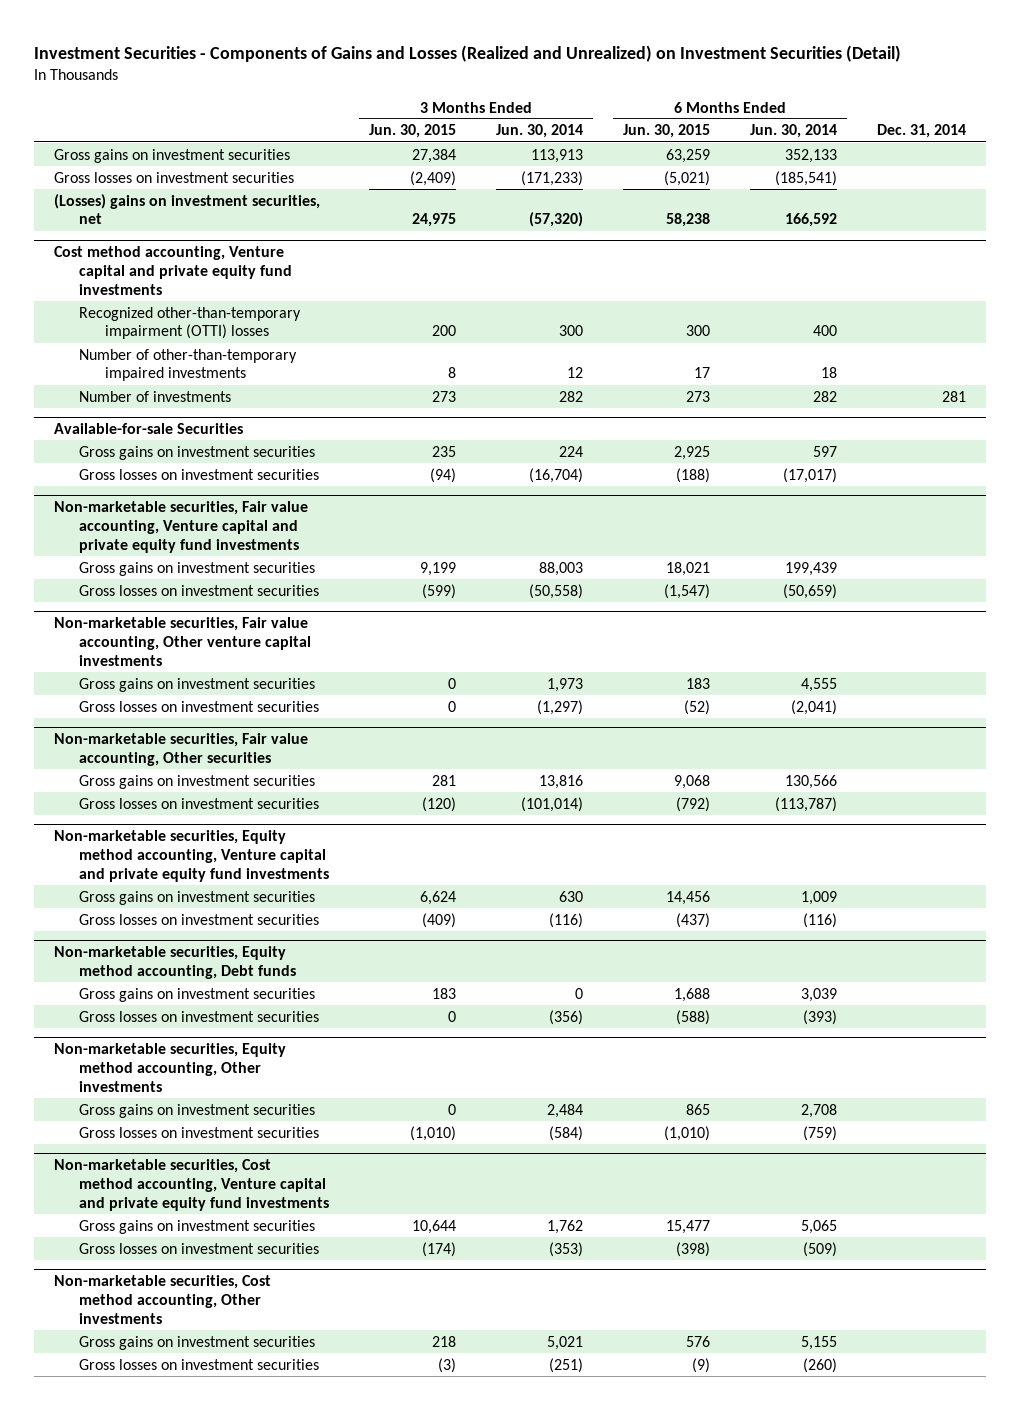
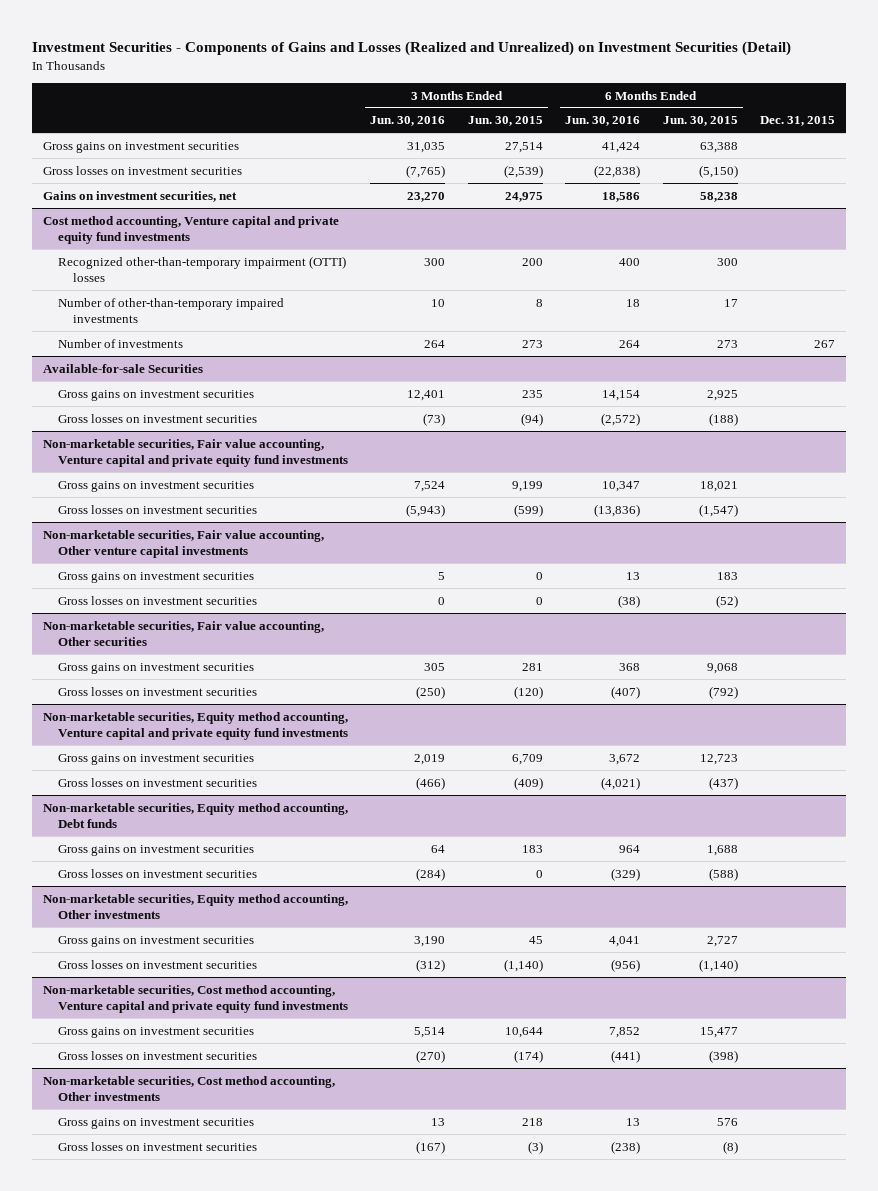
[496,124,584,139] Jun. 30, 2014 -> none
[750,124,838,139] Jun. 30, 2014 -> none
[877,124,967,139] Dec. 31, 2014 -> none
none -> [370,116,446,127] Jun. 30, 2016
none -> [565,116,641,127] Jun. 30, 2016
none -> [759,116,835,127] Dec. 31, 2015
[412,148,457,163] 27,384 -> [504,141,543,153] 27,514
[666,148,711,163] 63,259 -> [699,141,738,153] 63,388
[410,170,457,186] (2,409) -> [503,164,543,178] (2,539)
[664,170,711,186] (5,021) -> [698,164,738,178] (5,150)
[54,193,321,225] (Losses) gains on investment securities, net -> [42,190,237,202] Gains on investment securities, net
[420,890,457,905] 6,624 -> [511,753,543,765] 6,709
[666,890,711,905] 14,456 -> [699,753,738,765] 12,723
[448,1103,457,1115] 0 -> [528,935,543,944] 45
[686,1103,711,1115] 865 -> [706,935,738,947] 2,727
[410,1125,457,1141] (1,010) -> [503,958,543,972] (1,140)
[664,1125,711,1141] (1,010) -> [698,958,738,972] (1,140)
[692,1357,711,1373] (9) -> [722,1140,738,1154] (8)

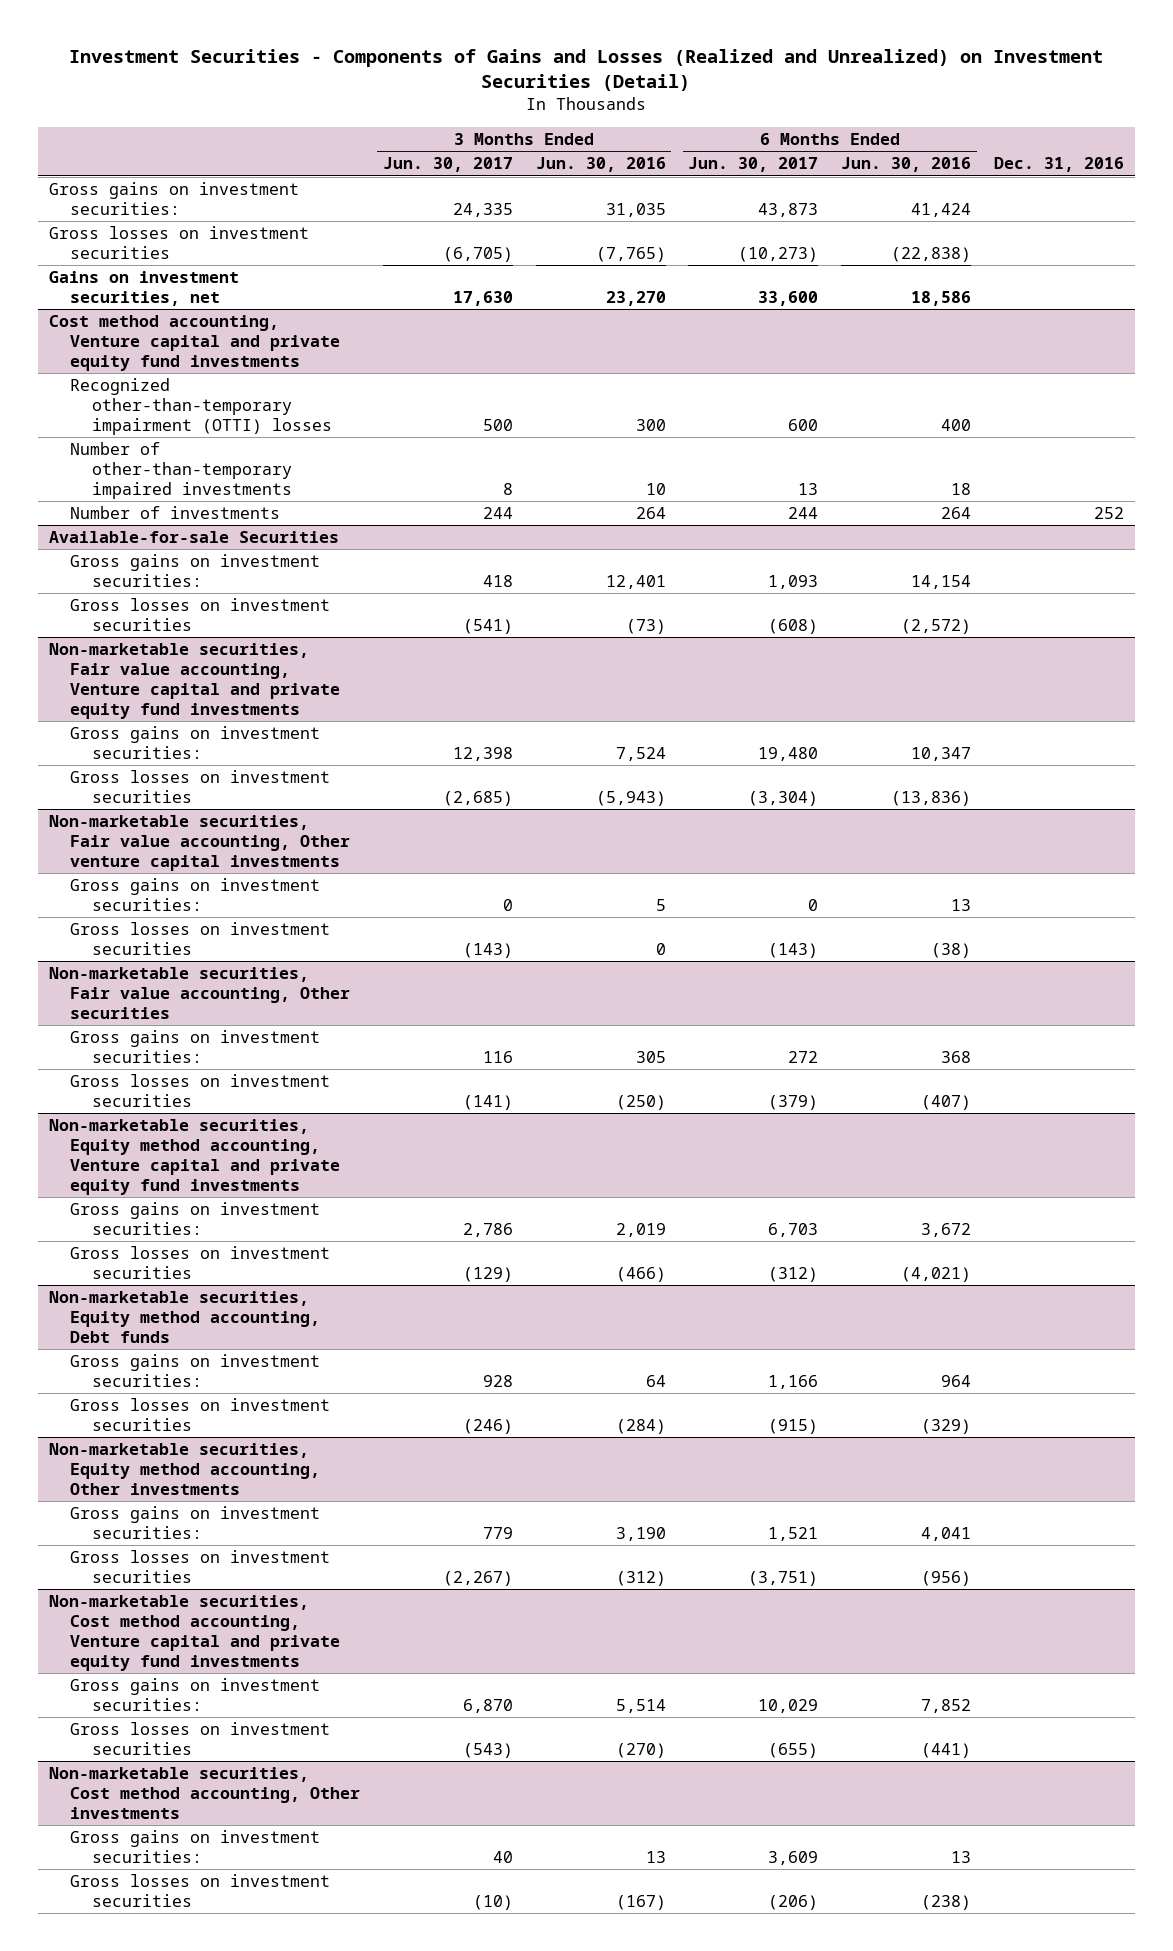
[467,116,543,127] Jun. 30, 2015 -> none
[662,116,738,127] Jun. 30, 2015 -> none
[759,116,835,127] Dec. 31, 2015 -> none
none -> [383,157,514,173] Jun. 30, 2017
none -> [688,157,819,173] Jun. 30, 2017
none -> [993,157,1124,173] Dec. 31, 2016
[42,141,239,153] Gross gains on investment securities -> [49,182,300,216] Gross gains on investment securities:
[58,389,255,401] Gross gains on investment securities -> [70,554,321,588] Gross gains on investment securities:
[58,480,255,492] Gross gains on investment securities -> [70,726,321,760] Gross gains on investment securities:
[58,571,255,583] Gross gains on investment securities -> [70,878,321,912] Gross gains on investment securities:
[58,662,255,674] Gross gains on investment securities -> [70,1030,321,1064] Gross gains on investment securities:
[58,753,255,765] Gross gains on investment securities -> [70,1202,321,1236] Gross gains on investment securities:
[58,844,255,856] Gross gains on investment securities -> [70,1354,321,1388] Gross gains on investment securities:
[58,935,255,947] Gross gains on investment securities -> [70,1506,321,1540] Gross gains on investment securities:
[58,1026,255,1038] Gross gains on investment securities -> [70,1678,321,1712] Gross gains on investment securities:
[58,1117,255,1129] Gross gains on investment securities -> [70,1830,321,1864] Gross gains on investment securities:

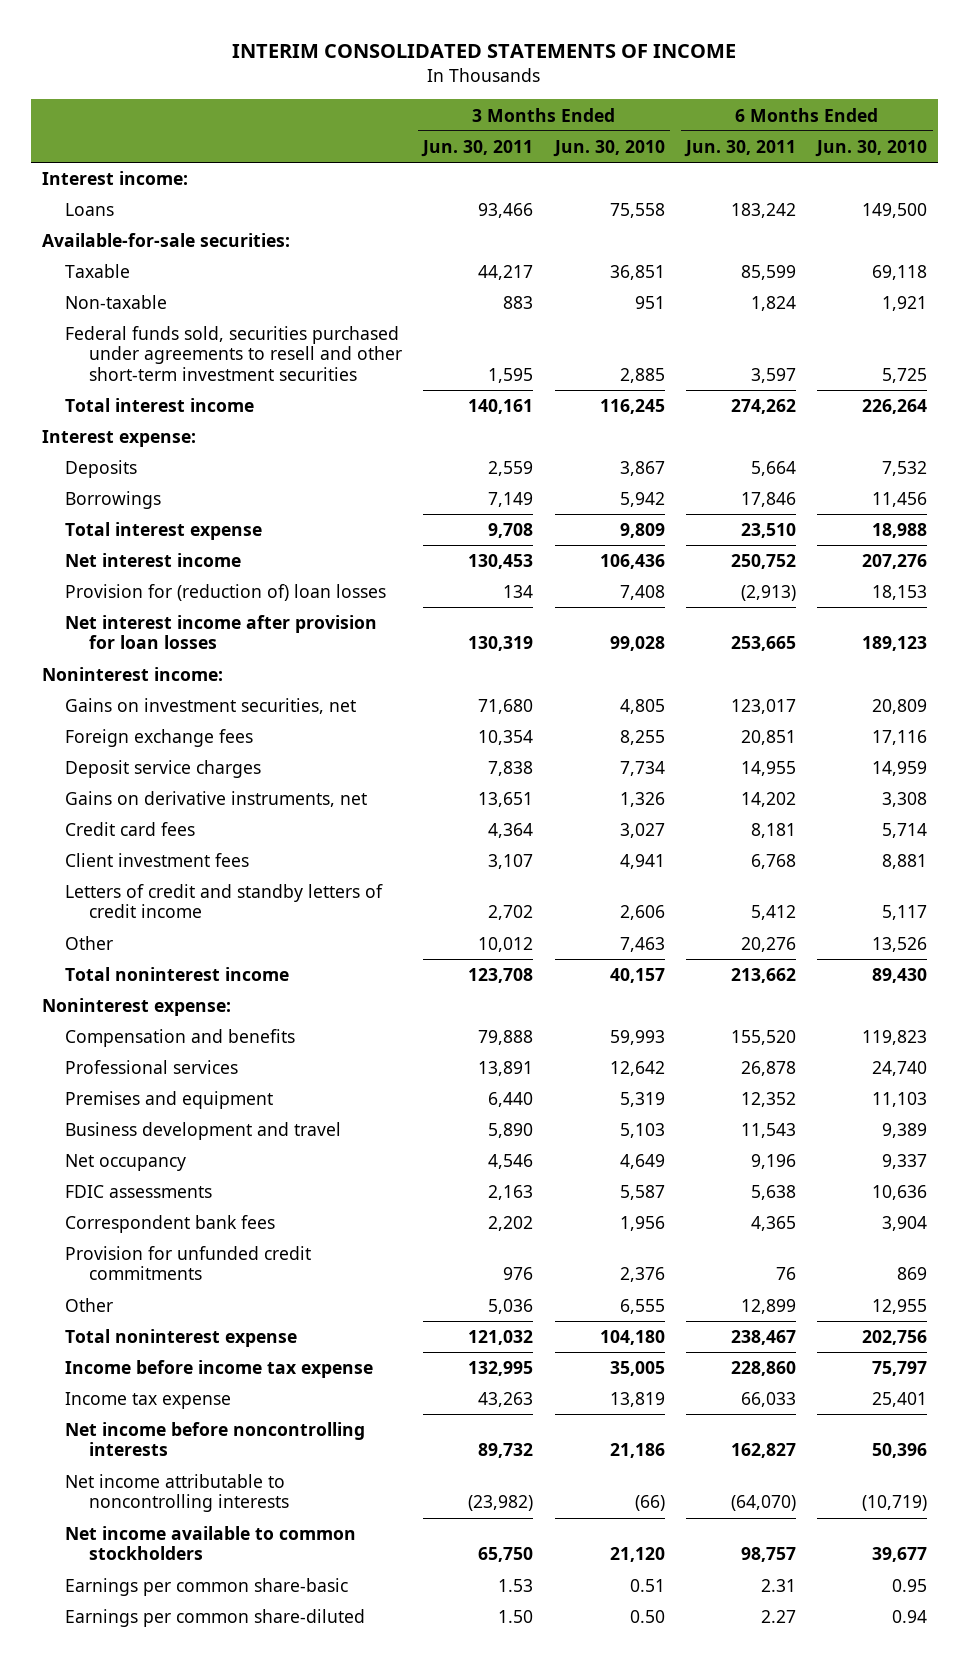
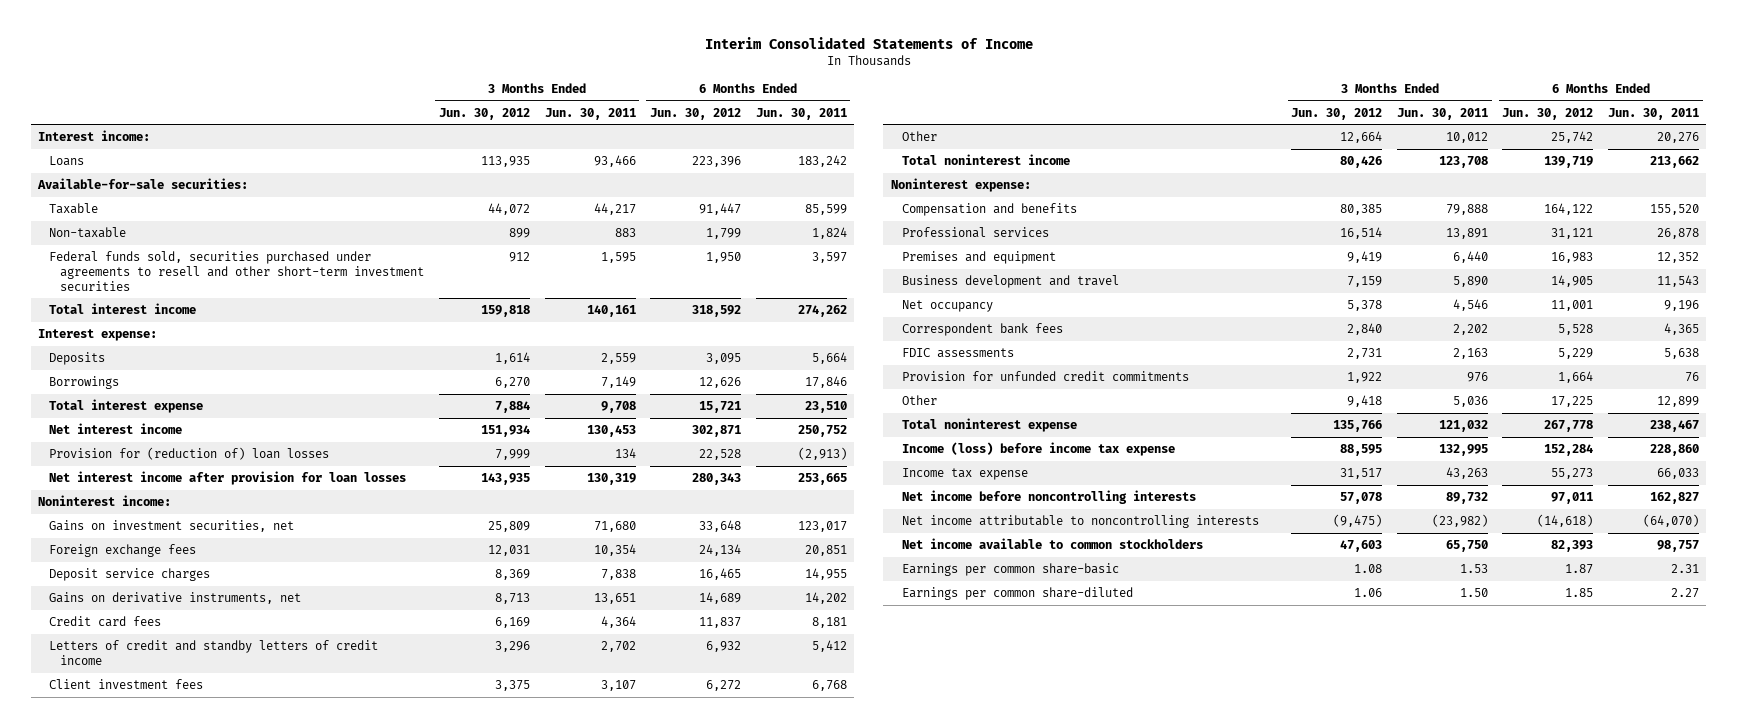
[232,44,737,59] INTERIM CONSOLIDATED STATEMENTS OF INCOME -> [704,37,1033,50] Interim Consolidated Statements of Income
[552,140,665,158] Jun. 30, 2010 -> none
[815,140,928,158] Jun. 30, 2010 -> none
none -> [439,107,531,120] Jun. 30, 2012
none -> [650,107,742,120] Jun. 30, 2012
[65,853,250,868] Client investment fees -> [49,678,204,689] Client investment fees
[65,1185,213,1199] FDIC assessments -> [901,347,1014,358] FDIC assessments
[65,1360,374,1379] Income before income tax expense -> [901,441,1175,456] Income (loss) before income tax expense

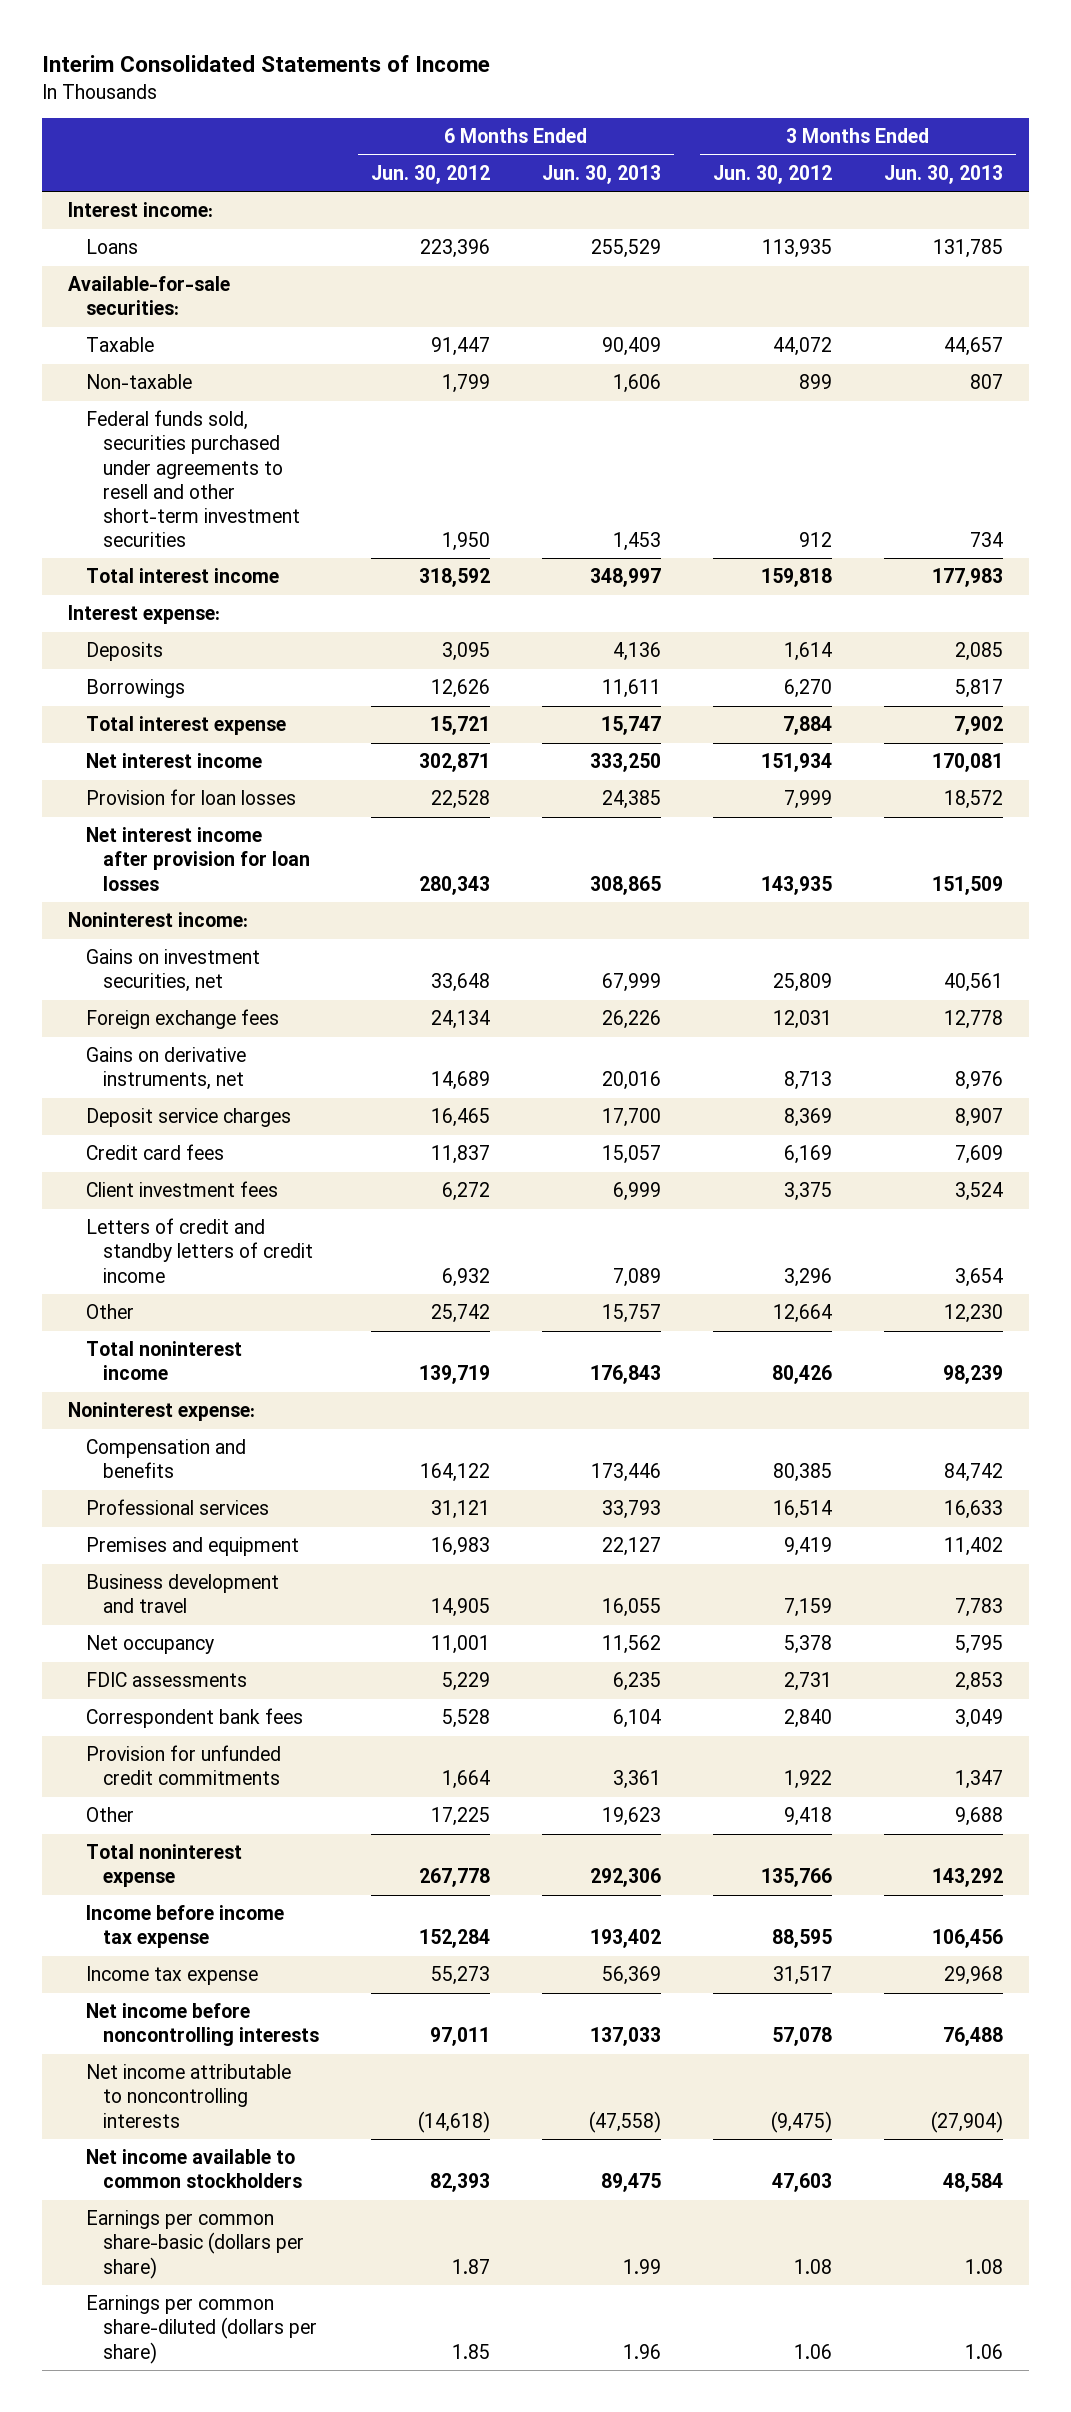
[544,107,636,120] Jun. 30, 2011 -> none
[755,107,847,120] Jun. 30, 2011 -> none
none -> [542,164,662,184] Jun. 30, 2013
none -> [884,164,1004,184] Jun. 30, 2013
[49,446,330,460] Provision for (reduction of) loan losses -> [85,789,296,806] Provision for loan losses
[49,567,211,581] Deposit service charges -> [85,1108,291,1128] Deposit service charges
[49,639,379,665] Letters of credit and standby letters of credit income -> [85,1218,314,1283] Letters of credit and standby letters of credit income
[901,322,1063,336] Correspondent bank fees -> [85,1708,303,1729] Correspondent bank fees
[901,441,1175,456] Income (loss) before income tax expense -> [85,1905,284,1949] Income before income tax expense
[901,562,1119,576] Earnings per common share-basic -> [85,2210,305,2279] Earnings per common share-basic (dollars per share)
[901,586,1133,600] Earnings per common share-diluted -> [85,2295,318,2364] Earnings per common share-diluted (dollars per share)

